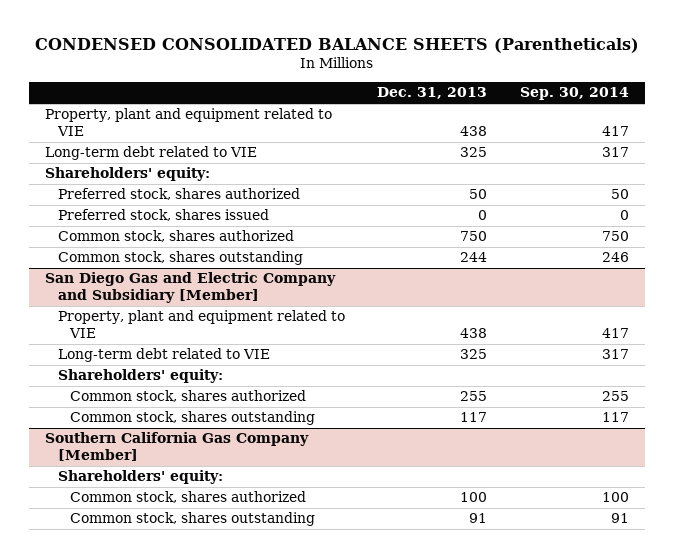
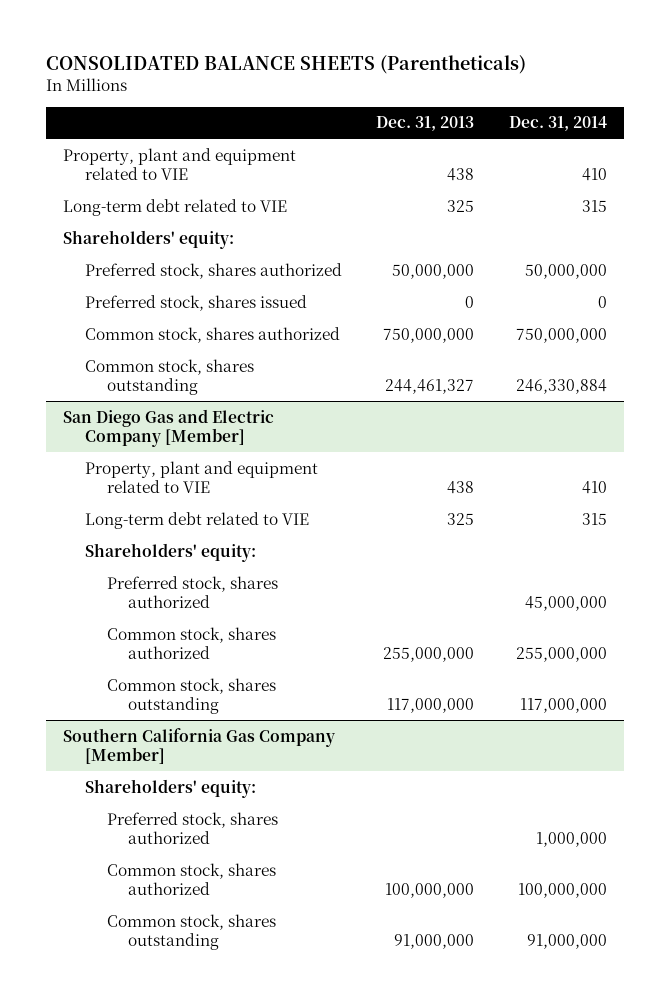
[35,38,640,54] CONDENSED CONSOLIDATED BALANCE SHEETS (Parentheticals) -> [45,55,526,75] CONSOLIDATED BALANCE SHEETS (Parentheticals)
[519,87,629,101] Sep. 30, 2014 -> none
none -> [508,116,607,132] Dec. 31, 2014
[469,189,488,200] 50 -> [392,263,475,279] 50,000,000
[460,231,488,242] 750 -> [383,327,475,343] 750,000,000
[460,252,488,263] 244 -> [385,379,475,395] 244,461,327
[45,272,337,303] San Diego Gas and Electric Company and Subsidiary [Member] -> [63,408,275,448] San Diego Gas and Electric Company [Member]
none -> [106,575,278,609] Preferred stock, shares authorized
[460,391,488,402] 255 -> [383,647,475,663] 255,000,000
[460,412,488,423] 117 -> [387,698,475,714] 117,000,000
none -> [106,811,278,845] Preferred stock, shares authorized
[460,492,488,503] 100 -> [385,883,475,899] 100,000,000
[469,513,488,524] 91 -> [394,934,475,950] 91,000,000

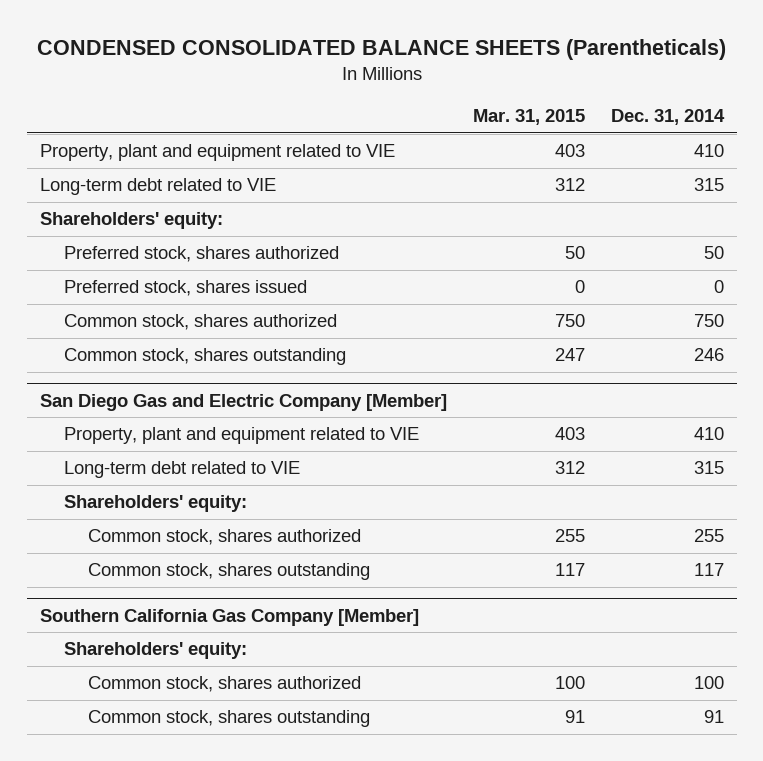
[45,55,526,75] CONSOLIDATED BALANCE SHEETS (Parentheticals) -> [36,39,726,61] CONDENSED CONSOLIDATED BALANCE SHEETS (Parentheticals)
[376,116,475,132] Dec. 31, 2013 -> none
none -> [472,109,585,126] Mar. 31, 2015
[524,263,607,279] 50,000,000 -> [703,246,724,260] 50
[515,327,607,343] 750,000,000 -> [693,314,724,328] 750
[515,379,607,395] 246,330,884 -> [693,348,724,362] 246
[106,575,278,609] Preferred stock, shares authorized -> none
[515,647,607,663] 255,000,000 -> [693,529,724,543] 255
[519,698,607,714] 117,000,000 -> [693,563,724,577] 117
[106,811,278,845] Preferred stock, shares authorized -> none
[517,883,607,899] 100,000,000 -> [693,676,724,690] 100
[526,934,607,950] 91,000,000 -> [703,710,724,724] 91

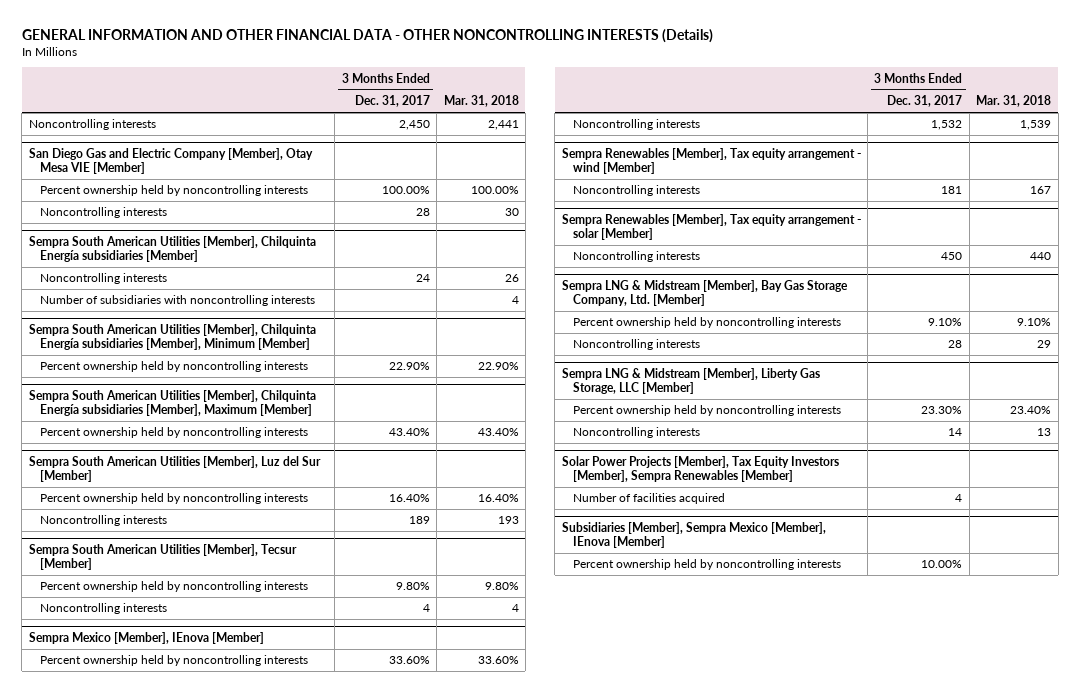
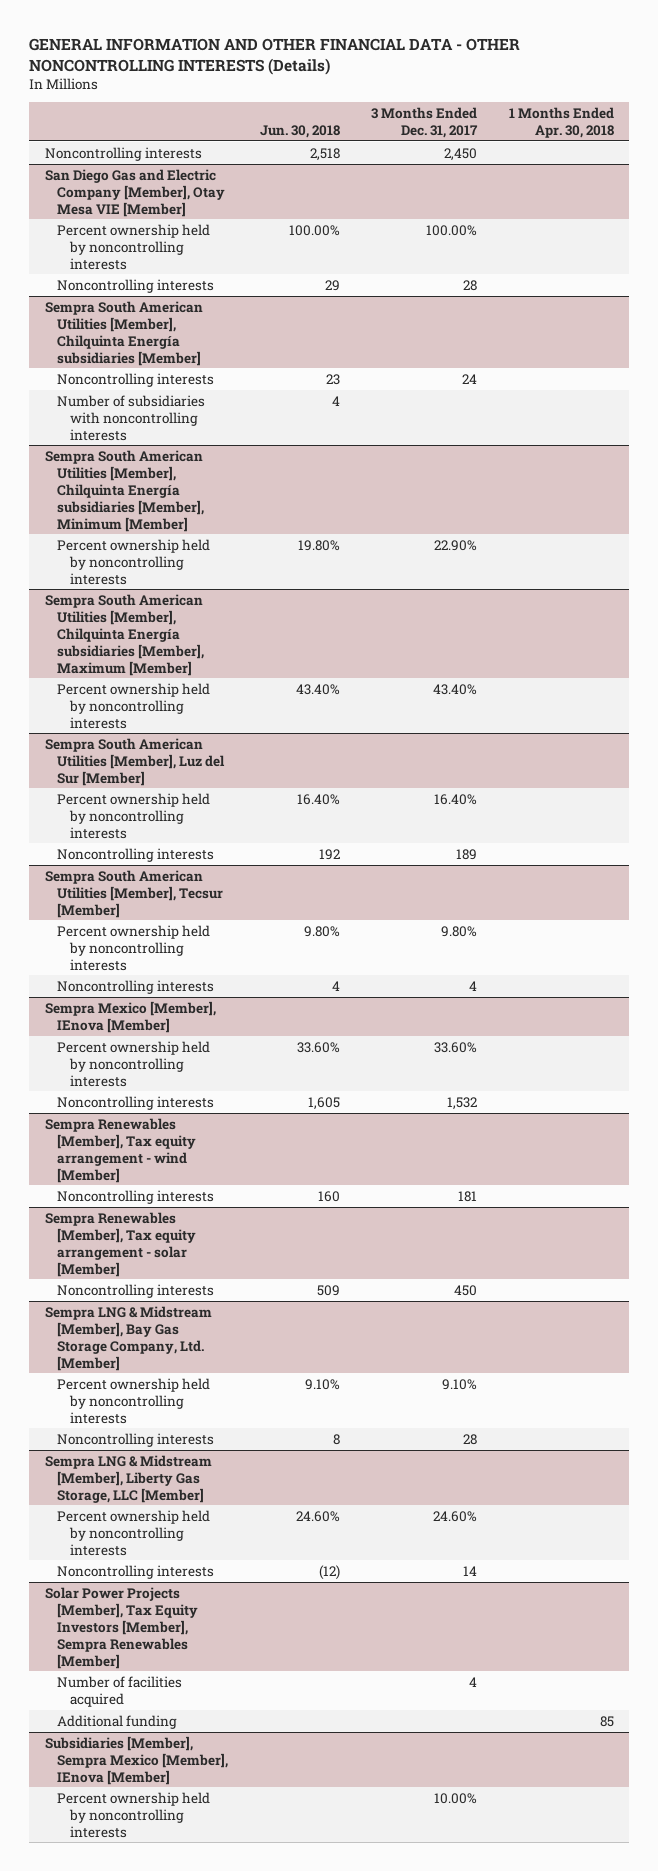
[443,95,519,108] Mar. 31, 2018 -> none
none -> [259,124,340,138] Jun. 30, 2018
none -> [508,106,614,138] 1 Months Ended Apr. 30, 2018
[921,406,963,415] 23.30% -> [433,1510,478,1522] 24.60%
none -> [57,1714,178,1729] Additional funding

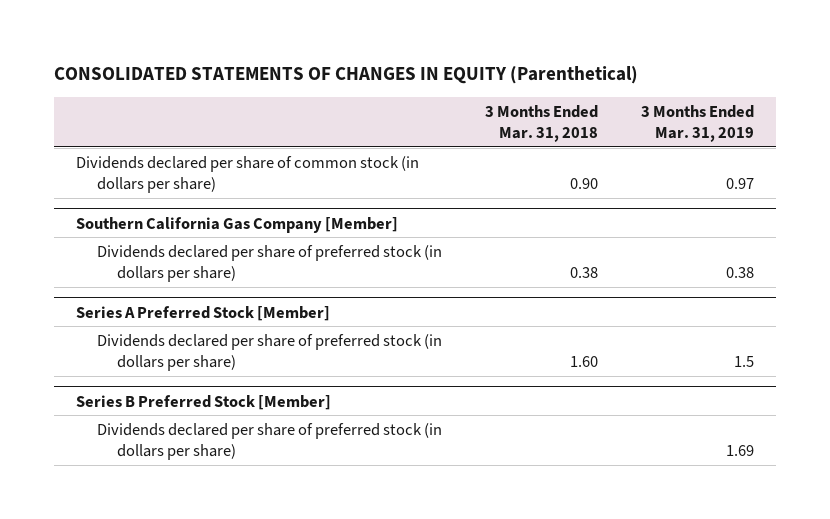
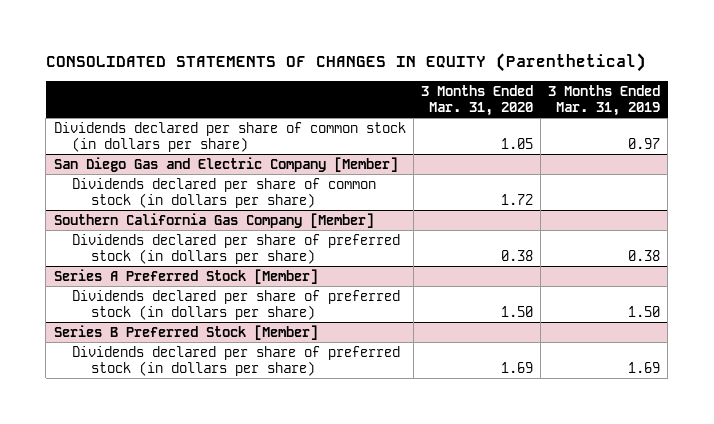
[484,104,598,142] 3 Months Ended Mar. 31, 2018 -> none
none -> [420,85,533,117] 3 Months Ended Mar. 31, 2020
none -> [53,156,398,172] San Diego Gas and Electric Company [Member]
none -> [72,177,377,209] Dividends declared per share of common stock (in dollars per share)
[733,356,754,368] 1.5 -> [628,306,661,318] 1.50

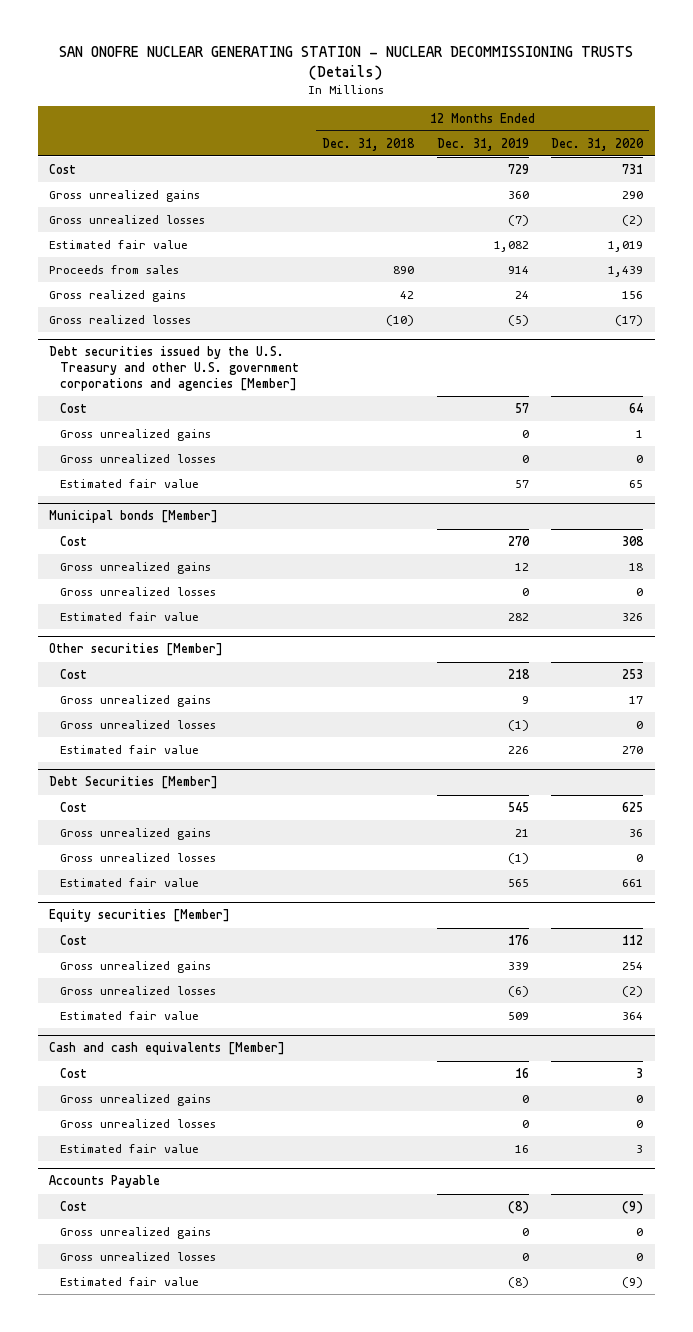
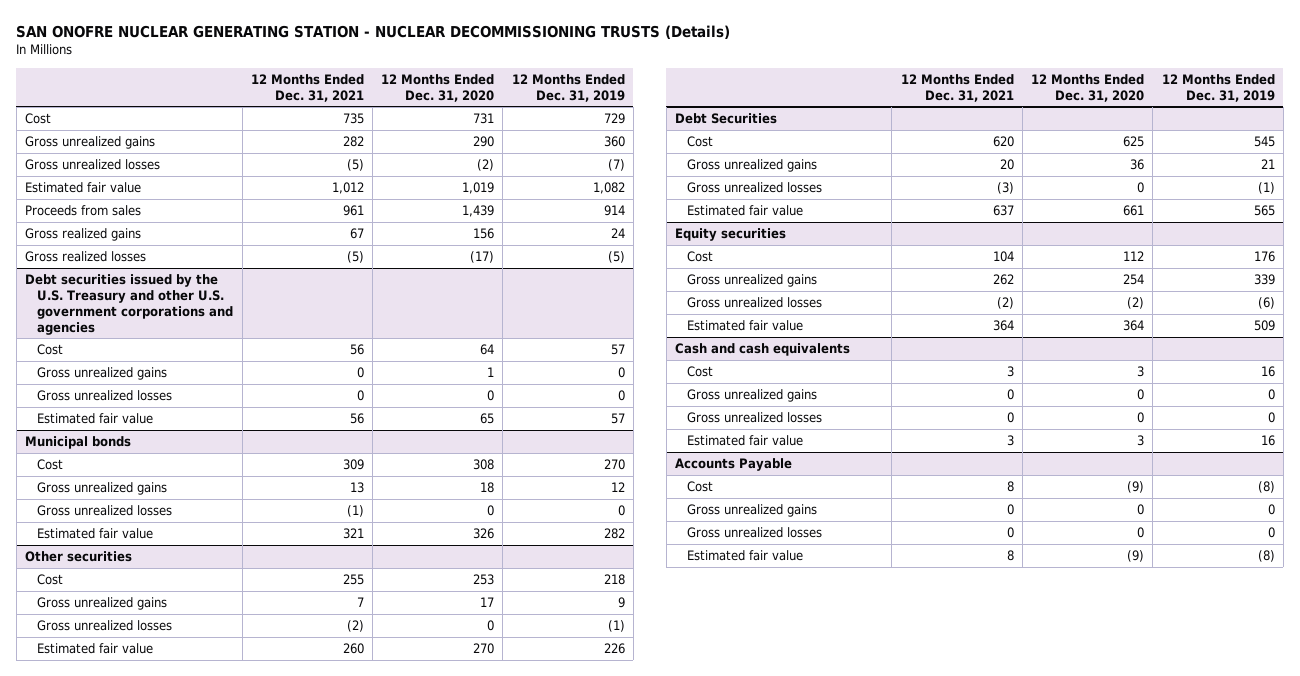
[321,137,415,151] Dec. 31, 2018 -> none
none -> [250,73,364,102] 12 Months Ended Dec. 31, 2021
[49,346,299,391] Debt securities issued by the U.S. Treasury and other U.S. government corporations and agencies [Member] -> [25,274,234,335] Debt securities issued by the U.S. Treasury and other U.S. government corporations and agencies
[49,510,219,524] Municipal bonds [Member] -> [25,436,132,450] Municipal bonds
[49,643,224,657] Other securities [Member] -> [25,551,133,563] Other securities
[49,776,219,790] Debt Securities [Member] -> [674,113,777,125] Debt Securities
[49,909,231,923] Equity securities [Member] -> [674,228,786,242] Equity securities
[49,1042,286,1056] Cash and cash equivalents [Member] -> [674,343,850,357] Cash and cash equivalents

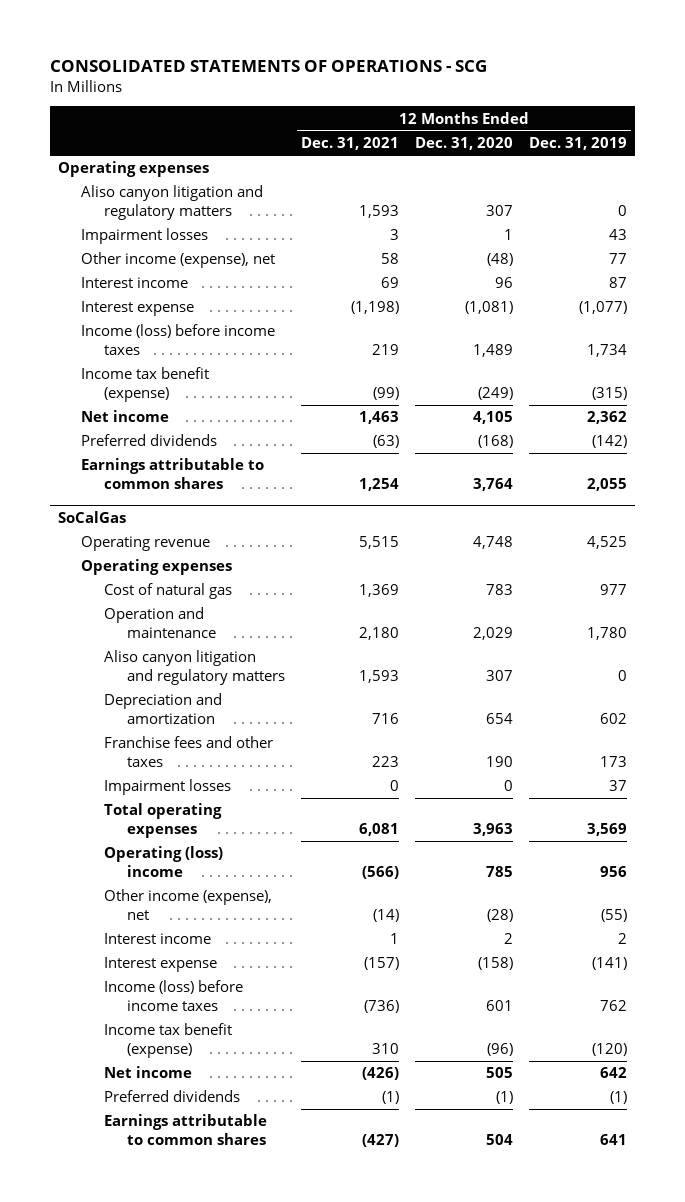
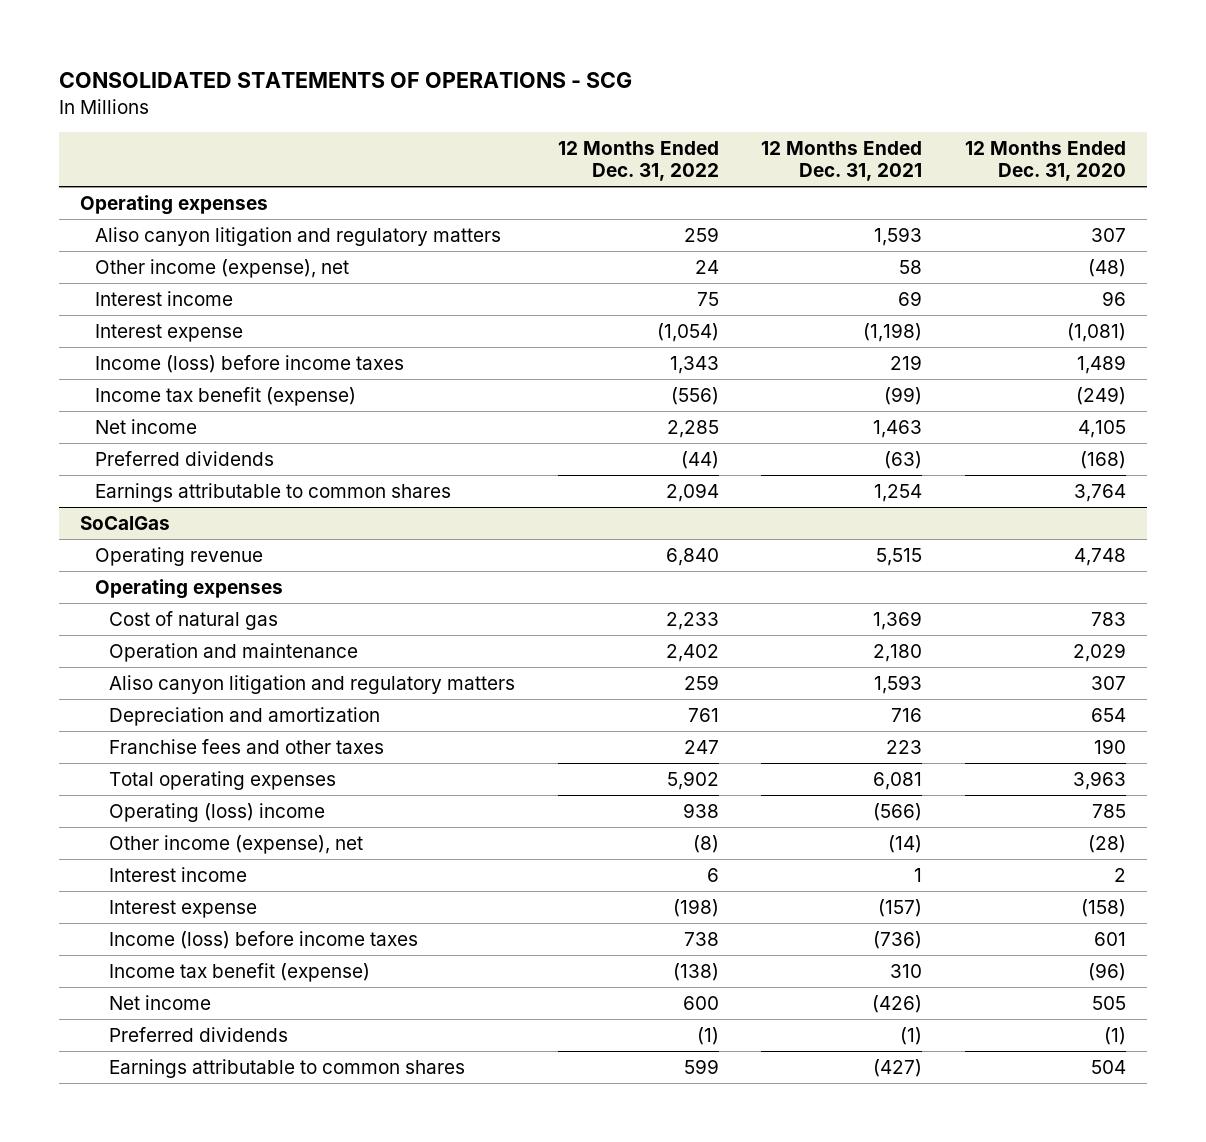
[528,137,627,151] Dec. 31, 2019 -> none
none -> [557,141,719,181] 12 Months Ended Dec. 31, 2022
[81,228,209,245] Impairment losses -> none
[104,779,232,796] Impairment losses -> none

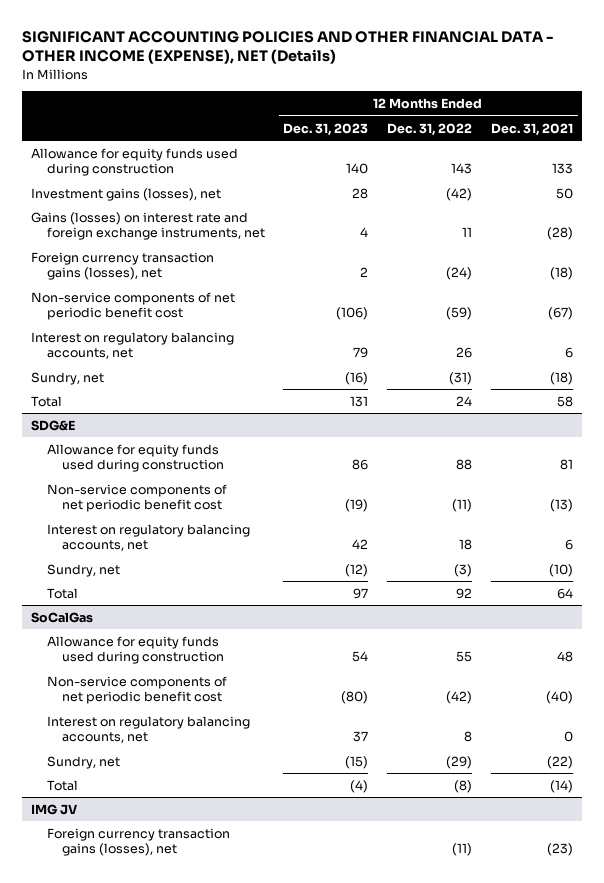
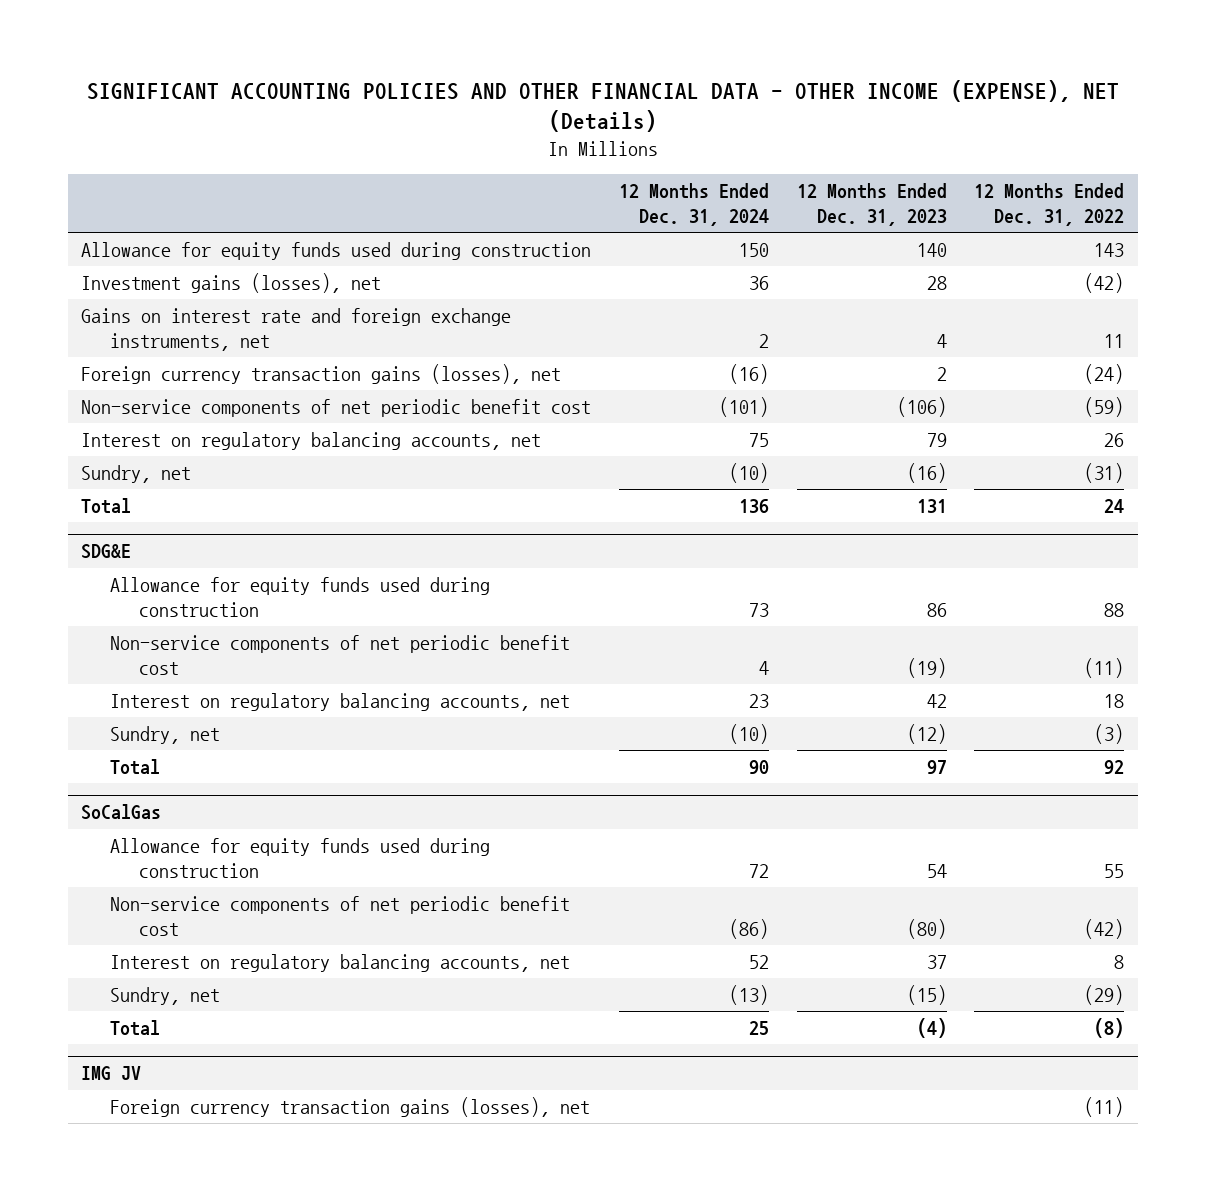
[490,122,573,136] Dec. 31, 2021 -> none
none -> [618,183,769,226] 12 Months Ended Dec. 31, 2024
[31,211,265,241] Gains (losses) on interest rate and foreign exchange instruments, net -> [81,307,512,351] Gains on interest rate and foreign exchange instruments, net

